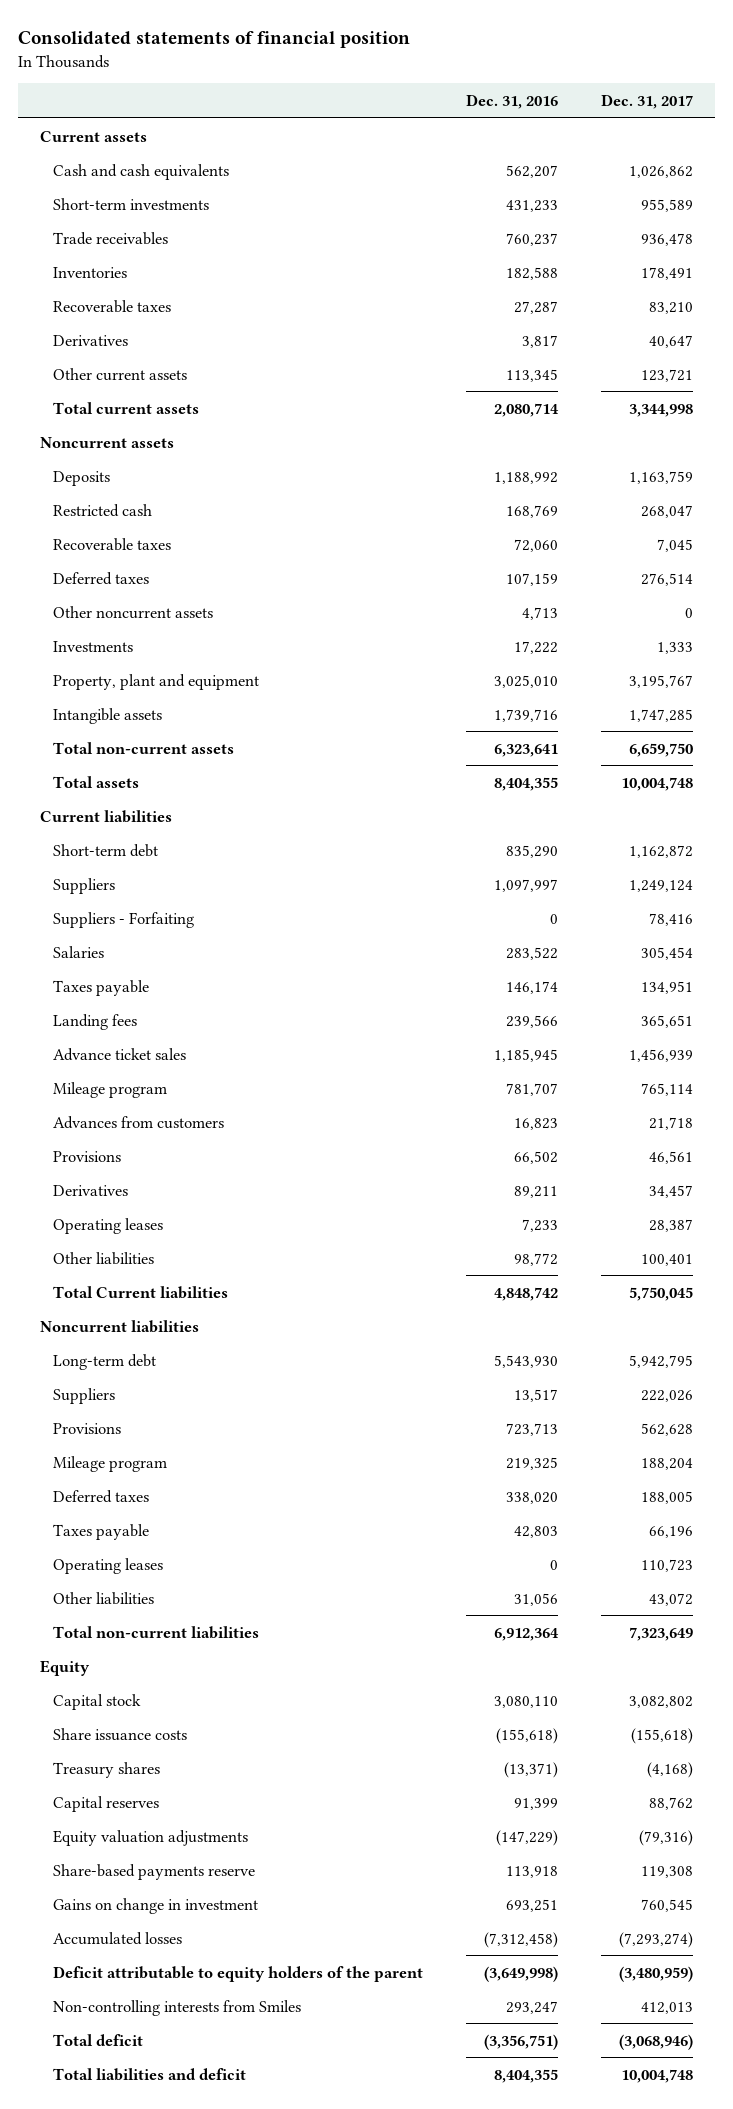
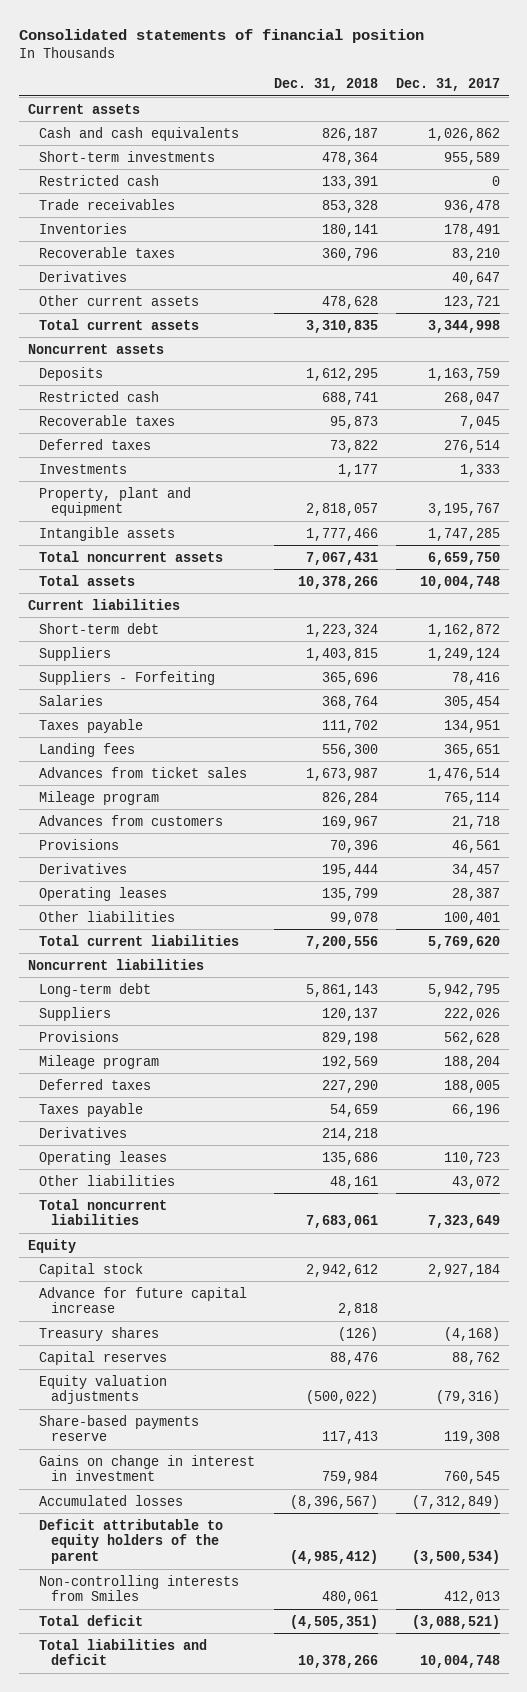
[465,93,558,109] Dec. 31, 2016 -> none
none -> [273,78,378,92] Dec. 31, 2018
none -> [39,174,160,186] Restricted cash
[52,605,213,619] Other noncurrent assets -> none
[52,741,234,754] Total non-current assets -> [39,550,224,562] Total noncurrent assets
[52,911,194,928] Suppliers - Forfaiting -> [39,670,216,685] Suppliers - Forfeiting
[52,1047,186,1061] Advance ticket sales -> [39,766,248,778] Advances from ticket sales
[629,1048,694,1062] 1,456,939 -> [427,767,500,781] 1,476,514
[52,1285,228,1299] Total Current liabilities -> [39,934,240,946] Total current liabilities
[629,1286,694,1301] 5,750,045 -> [427,935,500,949] 5,769,620
none -> [39,1126,128,1138] Derivatives
[52,1625,259,1639] Total non-current liabilities -> [39,1198,168,1226] Total noncurrent liabilities
[52,1727,187,1741] Share issuance costs -> none
[629,1695,694,1708] 3,082,802 -> [427,1263,500,1277] 2,927,184
none -> [39,1286,248,1314] Advance for future capital increase
[52,1897,258,1914] Gains on change in investment -> [39,1454,256,1482] Gains on change in interest in investment
[619,1931,694,1948] (7,293,274) -> [411,1494,500,1509] (7,312,849)
[619,1965,694,1982] (3,480,959) -> [411,1549,500,1564] (3,500,534)
[619,2033,694,2050] (3,068,946) -> [411,1614,500,1629] (3,088,521)

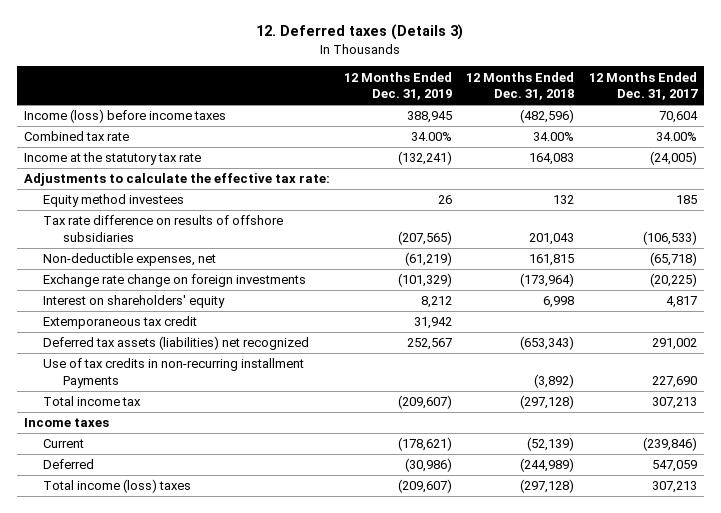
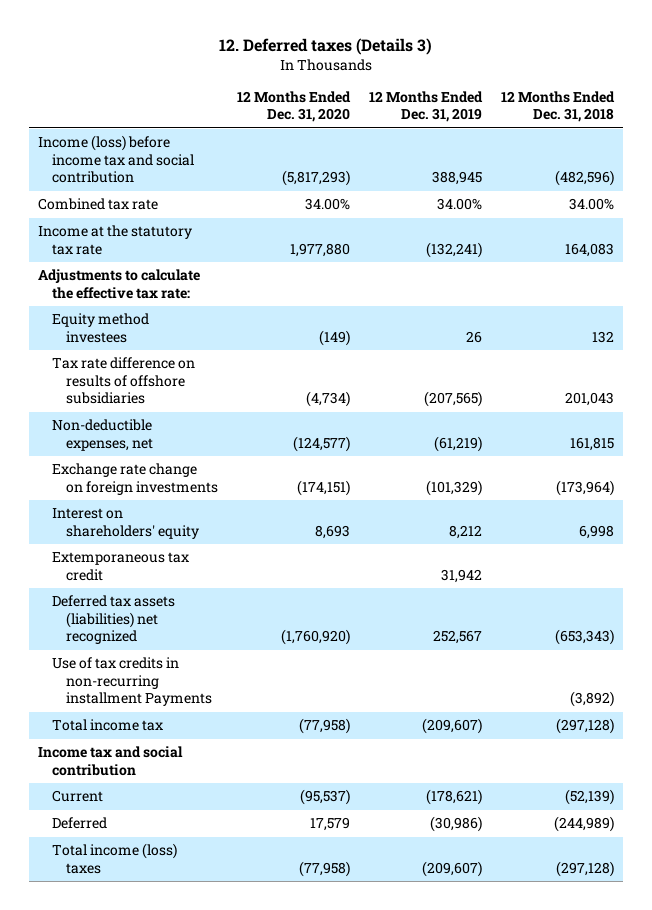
[588,71,698,101] 12 Months Ended Dec. 31, 2017 -> none
none -> [237,91,352,123] 12 Months Ended Dec. 31, 2020
[23,109,226,124] Income (loss) before income taxes -> [38,135,195,184] Income (loss) before income tax and social contribution
[23,418,109,428] Income taxes -> [38,746,184,776] Income tax and social contribution

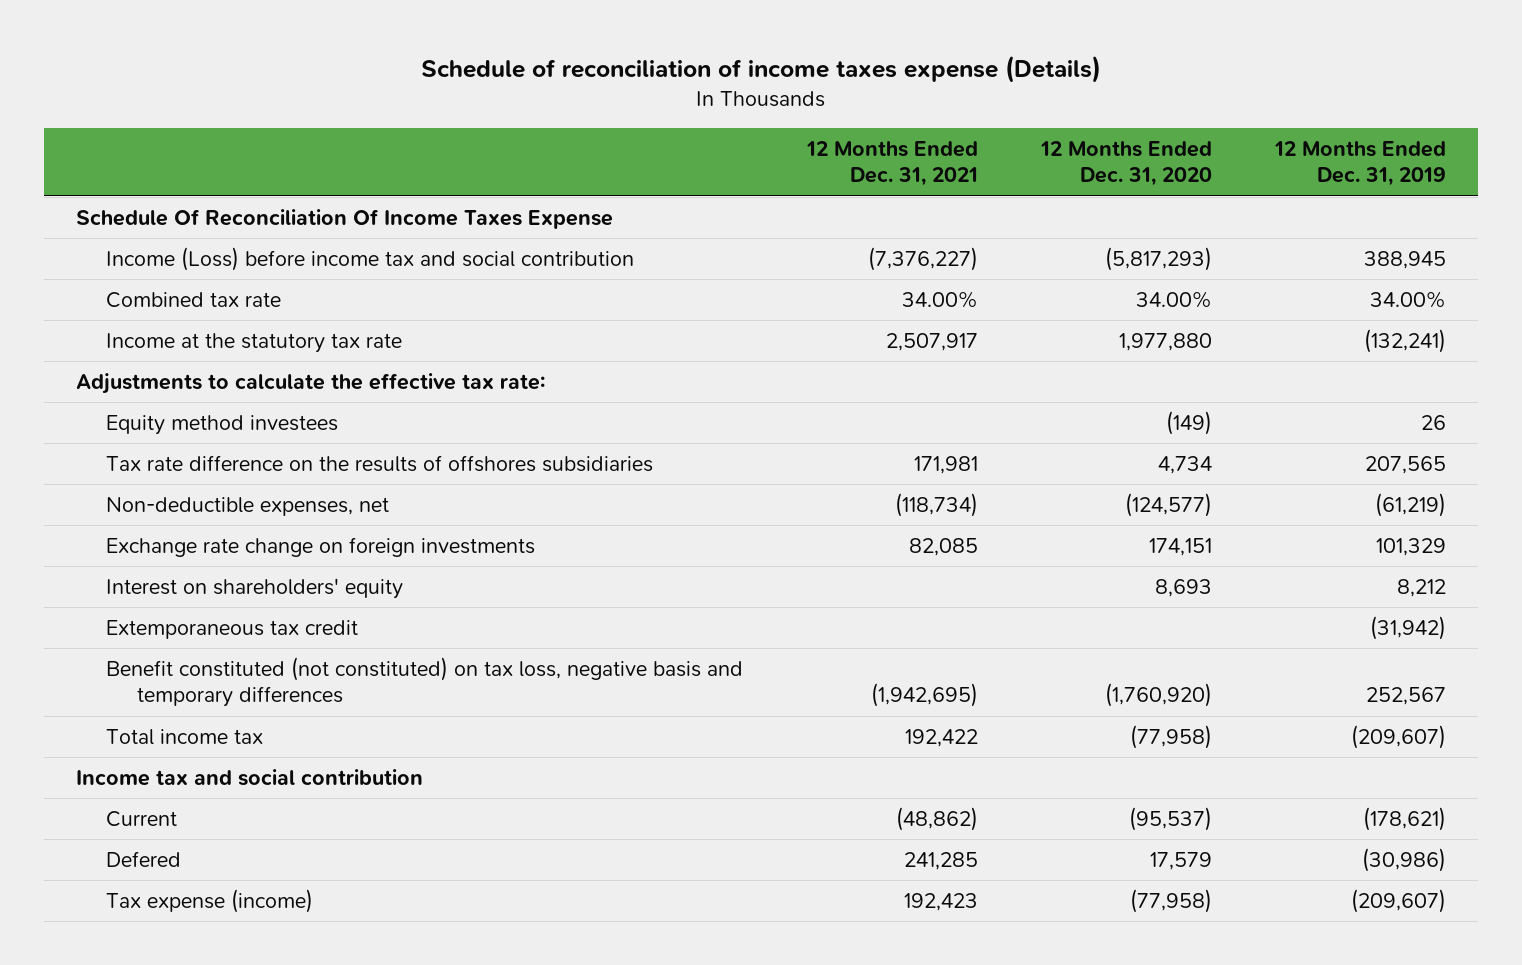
[219,37,433,55] 12. Deferred taxes (Details 3) -> [420,55,1101,84] Schedule of reconciliation of income taxes expense (Details)
[501,91,616,123] 12 Months Ended Dec. 31, 2018 -> none
none -> [805,140,978,187] 12 Months Ended Dec. 31, 2021
none -> [75,208,613,229] Schedule Of Reconciliation Of Income Taxes Expense
[38,135,195,184] Income (loss) before income tax and social contribution -> [106,246,635,271] Income (Loss) before income tax and social contribution
[52,357,196,405] Tax rate difference on results of offshore subsidiaries -> [106,454,654,472] Tax rate difference on the results of offshores subsidiaries
[306,391,351,408] (4,734) -> [1157,455,1212,474] 4,734
[424,391,483,408] (207,565) -> [1364,455,1446,474] 207,565
[297,479,351,496] (174,151) -> [1148,537,1212,556] 174,151
[426,479,483,496] (101,329) -> [1375,537,1446,556] 101,329
[52,657,213,707] Use of tax credits in non-recurring installment Payments -> none
[441,568,483,583] 31,942 -> [1369,615,1446,640] (31,942)
[52,595,176,645] Deferred tax assets (liabilities) net recognized -> [106,656,744,708] Benefit constituted (not constituted) on tax loss, negative basis and temporary differences
[52,817,108,830] Deferred -> [106,850,182,867] Defered
[52,843,178,874] Total income (loss) taxes -> [106,888,314,913] Tax expense (income)

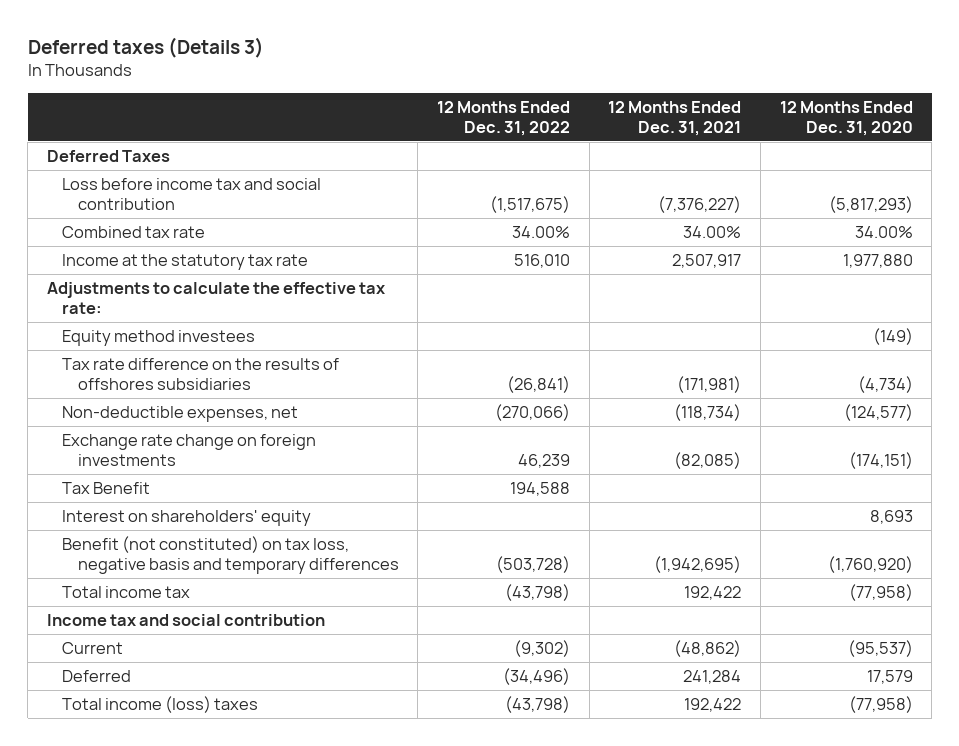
[420,55,1101,84] Schedule of reconciliation of income taxes expense (Details) -> [27,36,264,58] Deferred taxes (Details 3)
[1273,140,1446,187] 12 Months Ended Dec. 31, 2019 -> none
none -> [437,100,571,136] 12 Months Ended Dec. 31, 2022
[75,208,613,229] Schedule Of Reconciliation Of Income Taxes Expense -> none
none -> [46,150,170,163] Deferred Taxes
[106,246,635,271] Income (Loss) before income tax and social contribution -> [62,178,322,210] Loss before income tax and social contribution
[913,455,978,474] 171,981 -> [677,375,742,393] (171,981)
[1157,455,1212,474] 4,734 -> [857,375,913,393] (4,734)
[908,537,978,556] 82,085 -> [674,451,742,469] (82,085)
[1148,537,1212,556] 174,151 -> [848,451,913,469] (174,151)
none -> [62,482,151,495] Tax Benefit
[106,619,359,639] Extemporaneous tax credit -> none
[106,656,744,708] Benefit constituted (not constituted) on tax loss, negative basis and temporary differences -> [62,536,399,574] Benefit (not constituted) on tax loss, negative basis and temporary differences
[106,850,182,867] Defered -> none
[106,888,314,913] Tax expense (income) -> none
none -> [62,670,132,683] Deferred
none -> [62,696,259,714] Total income (loss) taxes

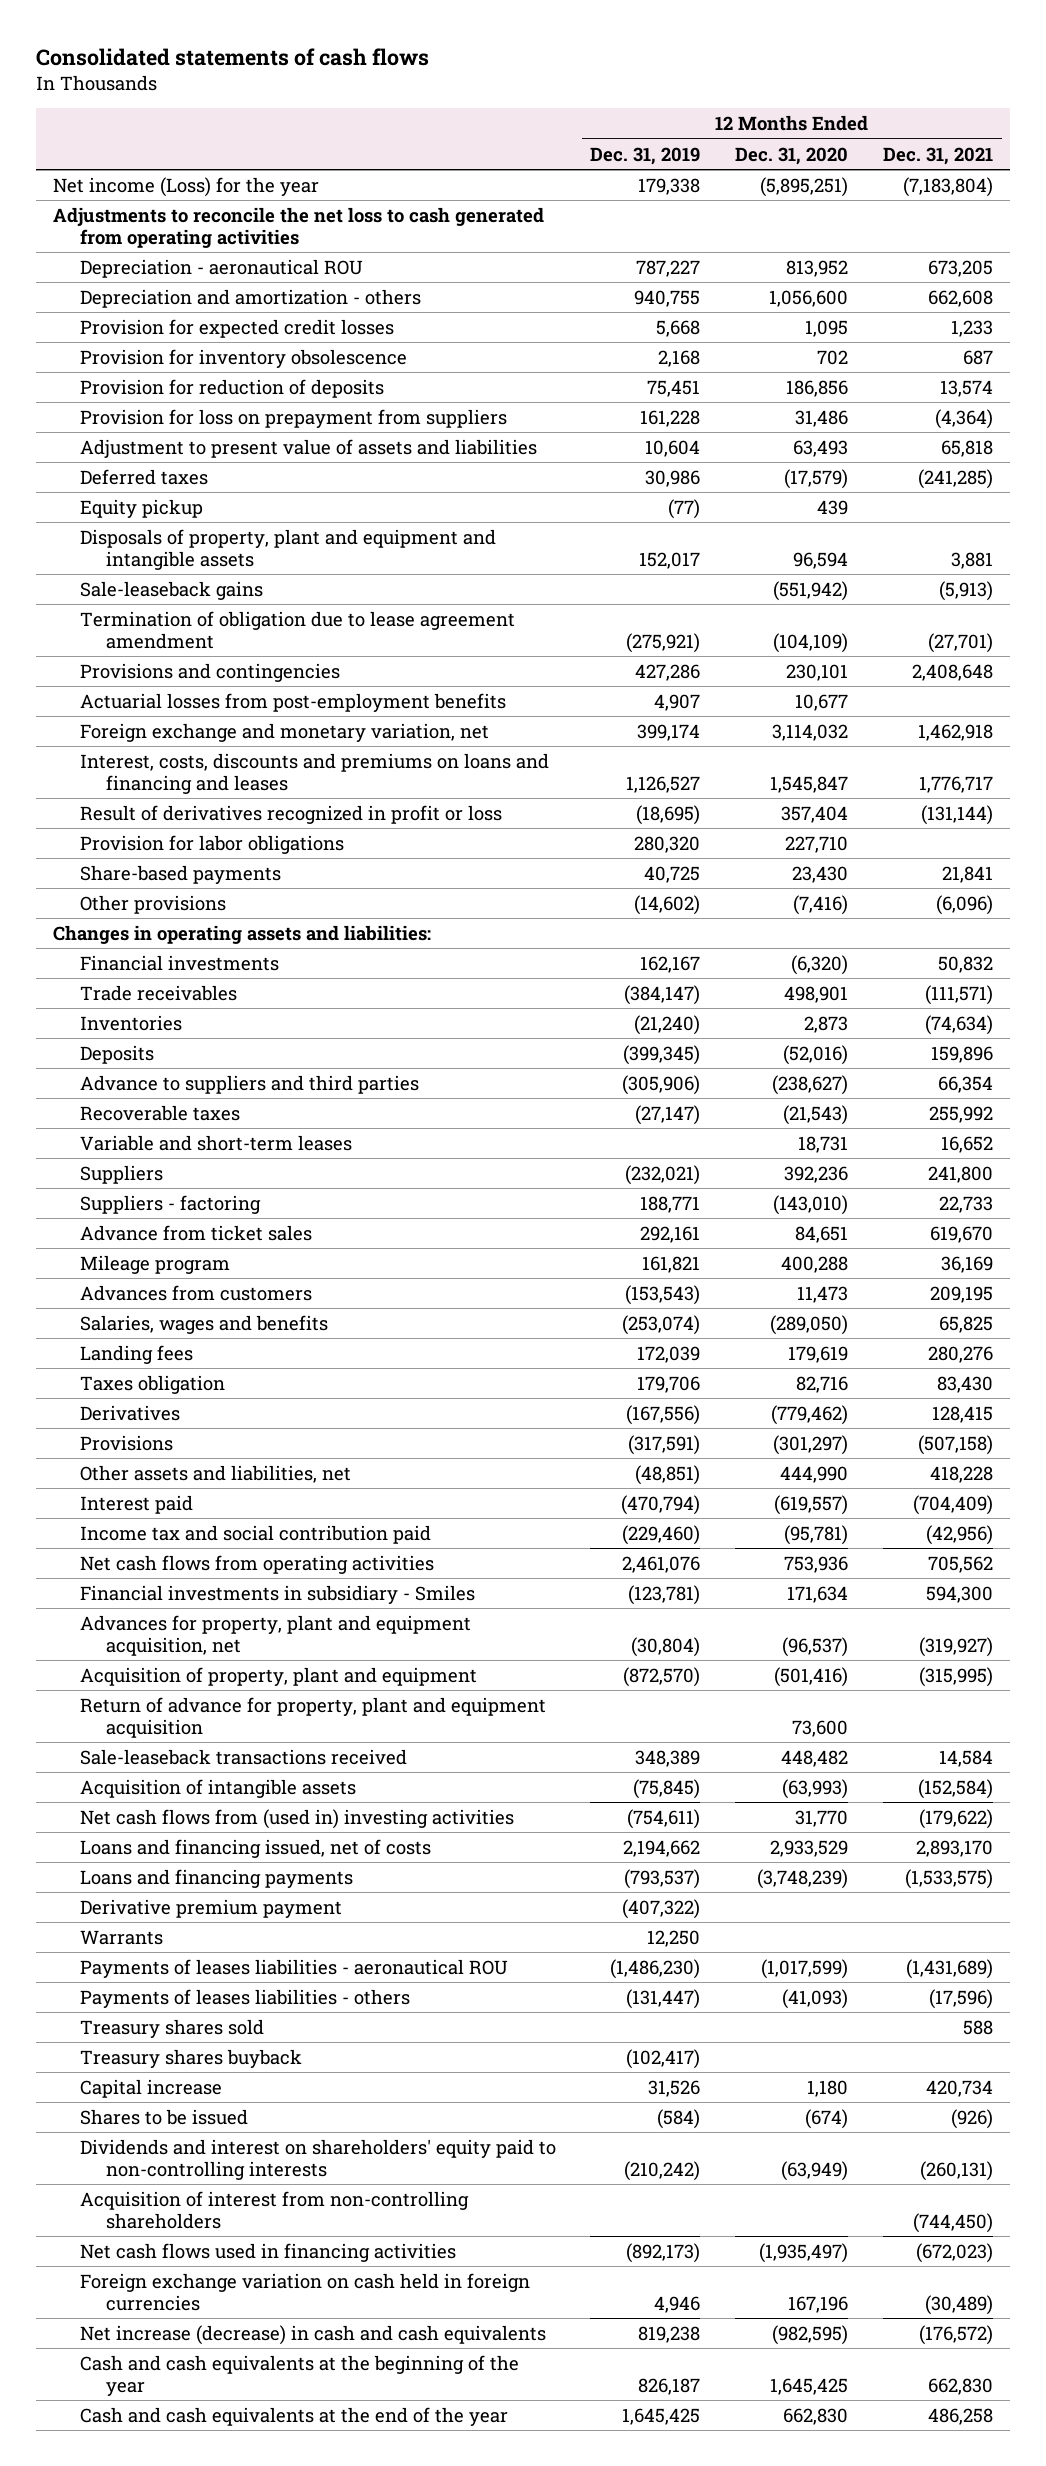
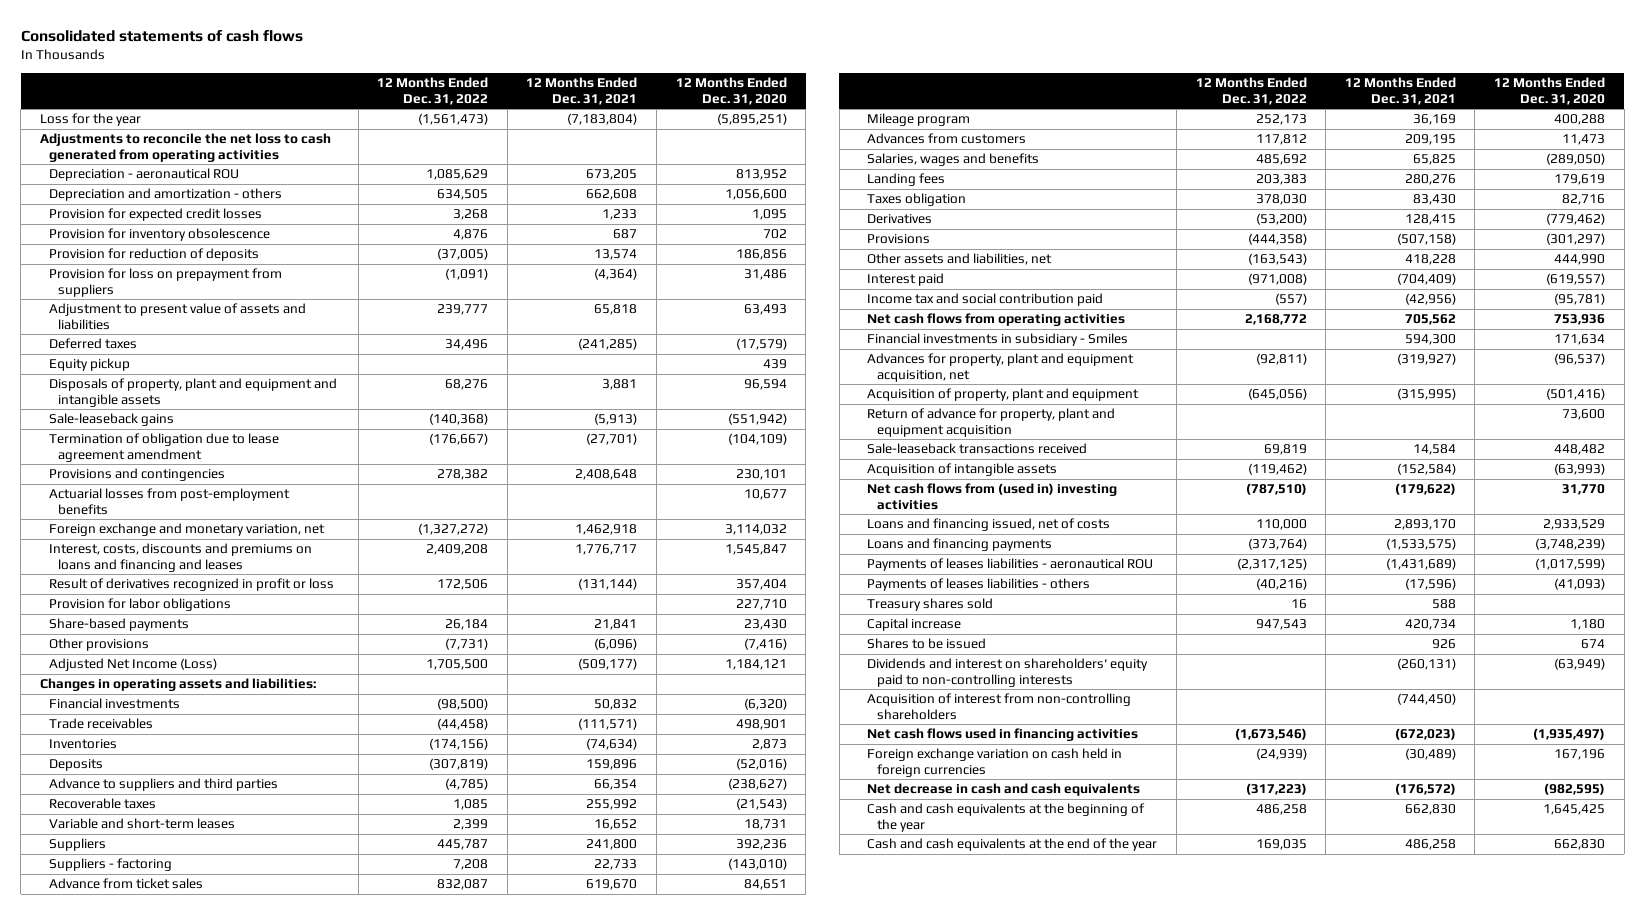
[590,146,701,165] Dec. 31, 2019 -> none
none -> [377,76,489,105] 12 Months Ended Dec. 31, 2022
[53,176,320,197] Net income (Loss) for the year -> [39,113,141,127] Loss for the year
none -> [49,658,218,672] Adjusted Net Income (Loss)
[79,1898,342,1918] Derivative premium payment -> none
[79,1929,163,1945] Warrants -> none
[79,2048,302,2068] Treasury shares buyback -> none
[805,2108,849,2129] (674) -> [1581,639,1606,650] 674
[950,2108,993,2129] (926) -> [1431,639,1456,650] 926
[79,2324,546,2345] Net increase (decrease) in cash and cash equivalents -> [867,783,1141,797] Net decrease in cash and cash equivalents

